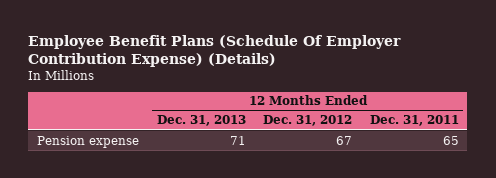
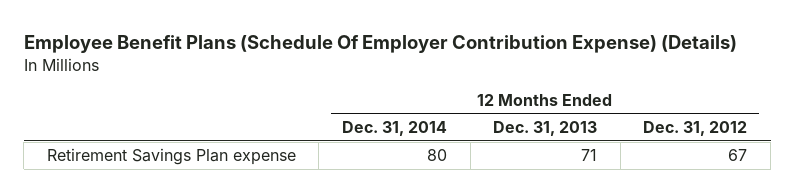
[369,115,459,127] Dec. 31, 2011 -> none
none -> [342,121,448,137] Dec. 31, 2014
[36,135,139,148] Pension expense -> [46,148,296,166] Retirement Savings Plan expense

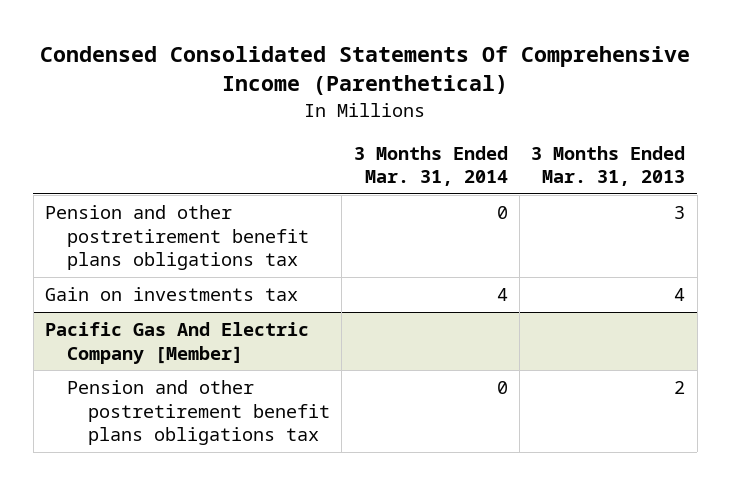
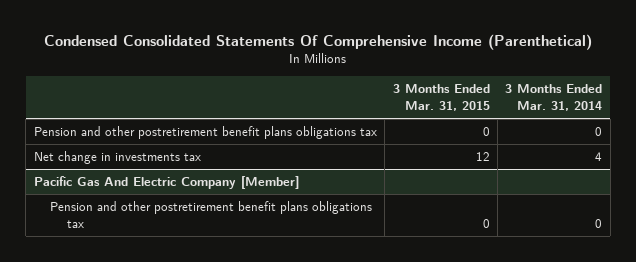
[531,145,686,187] 3 Months Ended Mar. 31, 2013 -> none
none -> [392,84,490,112] 3 Months Ended Mar. 31, 2015
[45,287,299,302] Gain on investments tax -> [33,151,201,165] Net change in investments tax

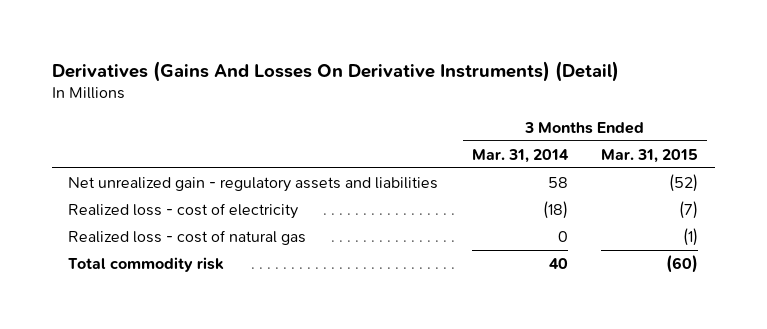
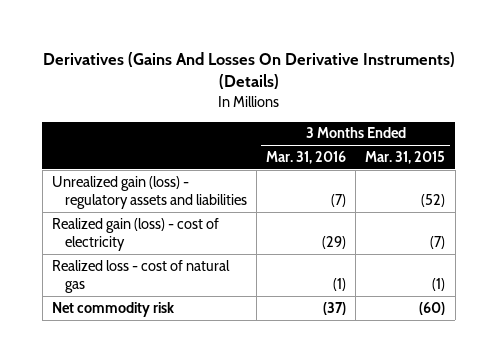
[51,60,619,82] Derivatives (Gains And Losses On Derivative Instruments) (Detail) -> [42,51,455,90] Derivatives (Gains And Losses On Derivative Instruments) (Details)
[471,148,569,163] Mar. 31, 2014 -> none
none -> [266,151,347,165] Mar. 31, 2016
[68,176,439,192] Net unrealized gain - regulatory assets and liabilities -> [52,175,247,209] Unrealized gain (loss) - regulatory assets and liabilities
[68,202,299,219] Realized loss - cost of electricity -> [52,217,220,251] Realized gain (loss) - cost of electricity
[68,256,225,272] Total commodity risk -> [52,301,175,317] Net commodity risk

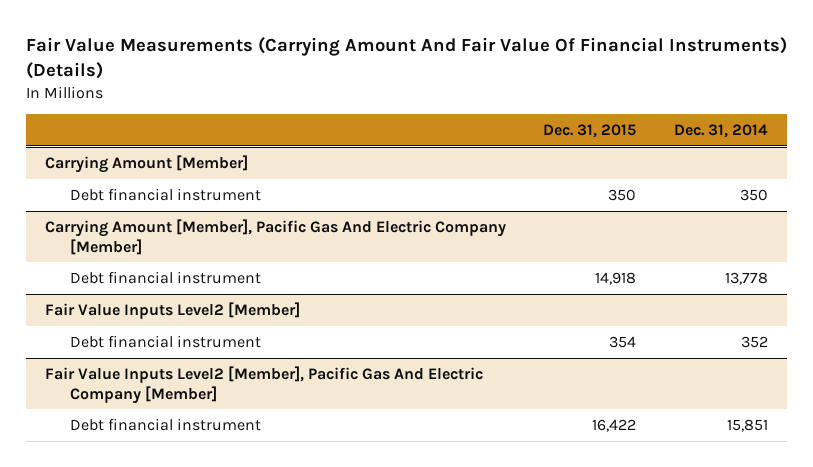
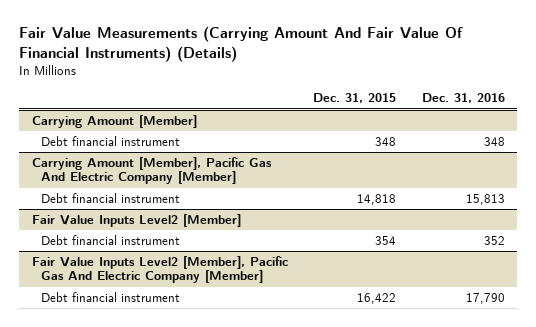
[674,123,769,138] Dec. 31, 2014 -> none
none -> [421,93,505,104] Dec. 31, 2016
[608,189,637,202] 350 -> [375,136,397,146] 348
[595,272,637,286] 14,918 -> [357,193,397,205] 14,818

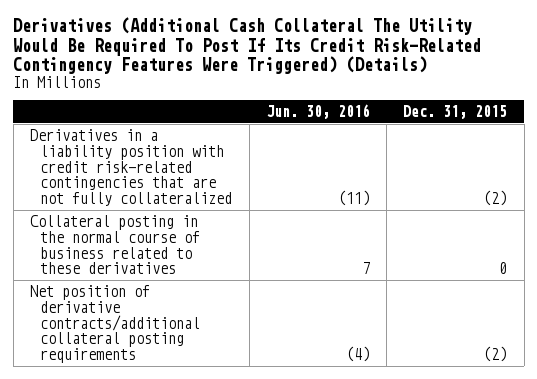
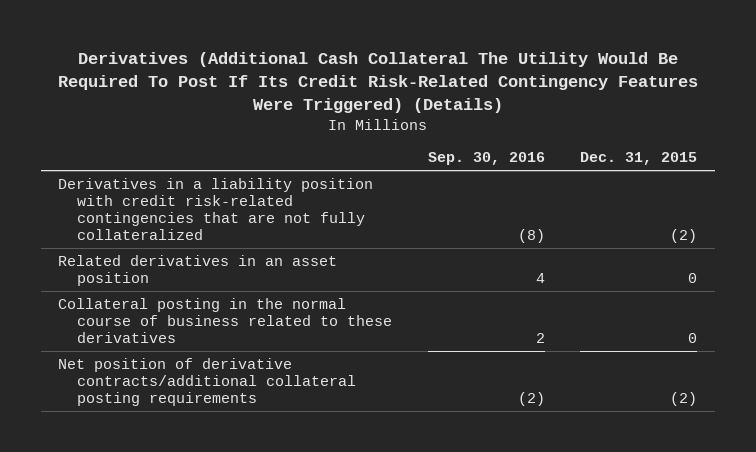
[265,104,370,120] Jun. 30, 2016 -> none
none -> [427,152,545,166] Sep. 30, 2016
none -> [58,254,338,286] Related derivatives in an asset position

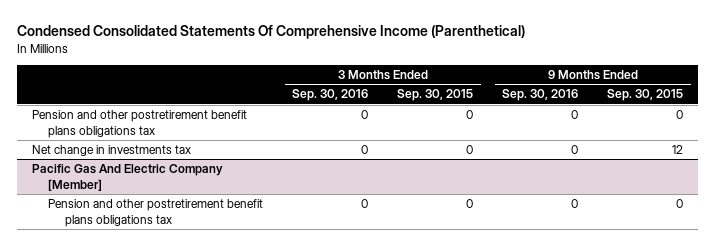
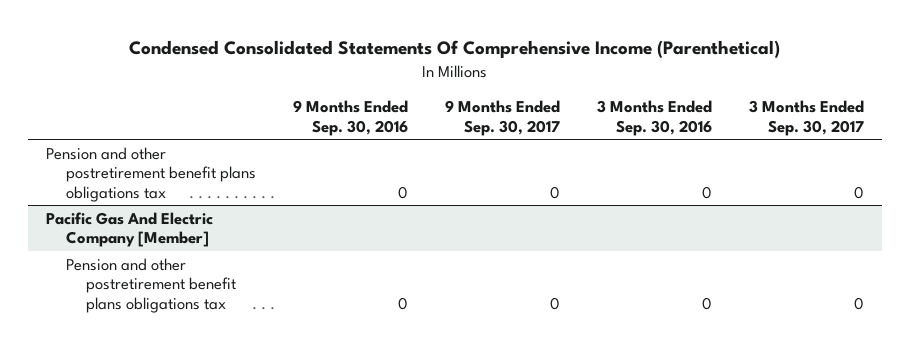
[397,89,474,102] Sep. 30, 2015 -> none
[607,89,684,102] Sep. 30, 2015 -> none
none -> [445,99,561,136] 9 Months Ended Sep. 30, 2017
none -> [748,99,864,136] 3 Months Ended Sep. 30, 2017
[31,145,191,157] Net change in investments tax -> none

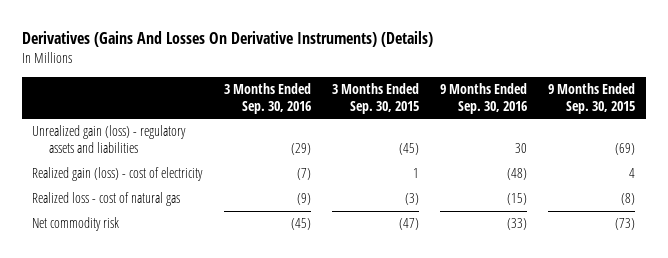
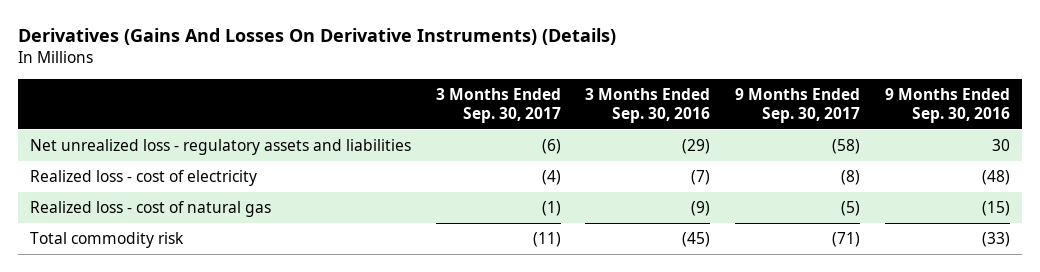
[331,82,419,114] 3 Months Ended Sep. 30, 2015 -> none
[548,82,636,114] 9 Months Ended Sep. 30, 2015 -> none
none -> [435,88,561,124] 3 Months Ended Sep. 30, 2017
none -> [735,88,861,124] 9 Months Ended Sep. 30, 2017
[32,125,187,154] Unrealized gain (loss) - regulatory assets and liabilities -> [30,138,412,155] Net unrealized loss - regulatory assets and liabilities
[32,167,204,182] Realized gain (loss) - cost of electricity -> [30,169,258,186] Realized loss - cost of electricity
[32,217,120,232] Net commodity risk -> [30,231,185,248] Total commodity risk

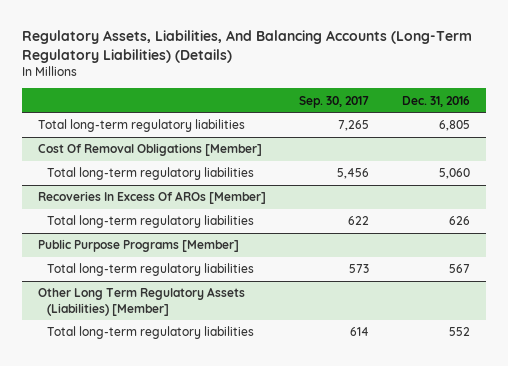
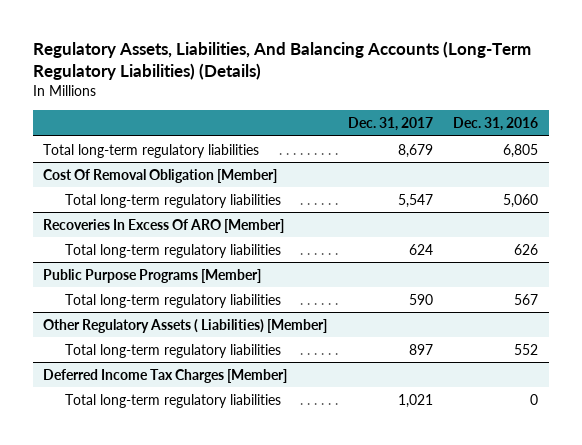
[298,95,369,108] Sep. 30, 2017 -> none
none -> [347,117,433,132] Dec. 31, 2017
[38,143,263,157] Cost Of Removal Obligations [Member] -> [43,168,278,183] Cost Of Removal Obligation [Member]
[38,191,267,205] Recoveries In Excess Of AROs [Member] -> [43,218,285,233] Recoveries In Excess Of ARO [Member]
[38,287,246,316] Other Long Term Regulatory Assets (Liabilities) [Member] -> [43,318,328,333] Other Regulatory Assets ( Liabilities) [Member]
none -> [43,368,288,383] Deferred Income Tax Charges [Member]
none -> [65,393,282,408] Total long-term regulatory liabilities

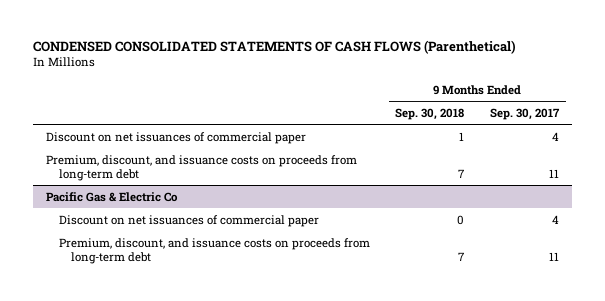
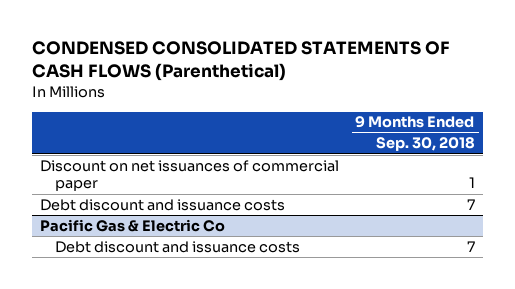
[490,107,561,120] Sep. 30, 2017 -> none
[45,154,357,181] Premium, discount, and issuance costs on proceeds from long-term debt -> none
none -> [40,198,286,211] Debt discount and issuance costs
[58,214,319,227] Discount on net issuances of commercial paper -> none
[58,237,370,264] Premium, discount, and issuance costs on proceeds from long-term debt -> none
none -> [54,240,300,253] Debt discount and issuance costs

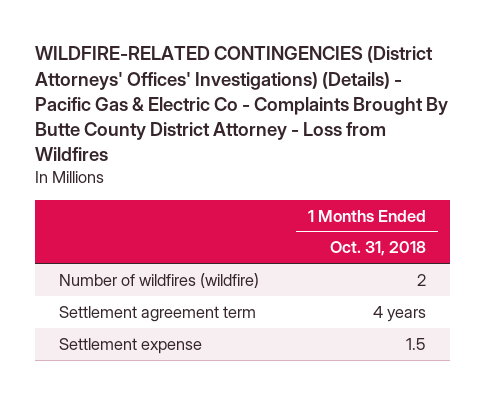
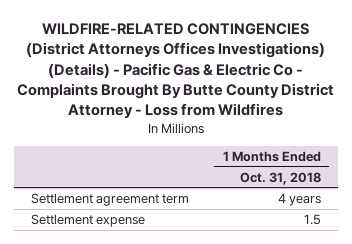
[35,46,449,162] WILDFIRE-RELATED CONTINGENCIES (District Attorneys' Offices' Investigations) (Details) - Pacific Gas & Electric Co - Complaints Brought By Butte County District Attorney - Loss from Wildfires -> [16,23,334,119] WILDFIRE-RELATED CONTINGENCIES (District Attorneys Offices Investigations) (Details) - Pacific Gas & Electric Co - Complaints Brought By Butte County District Attorney - Loss from Wildfires
[59,272,260,288] Number of wildfires (wildfire) -> none

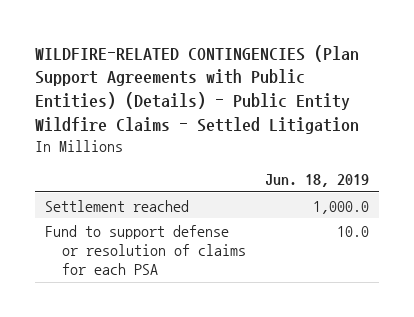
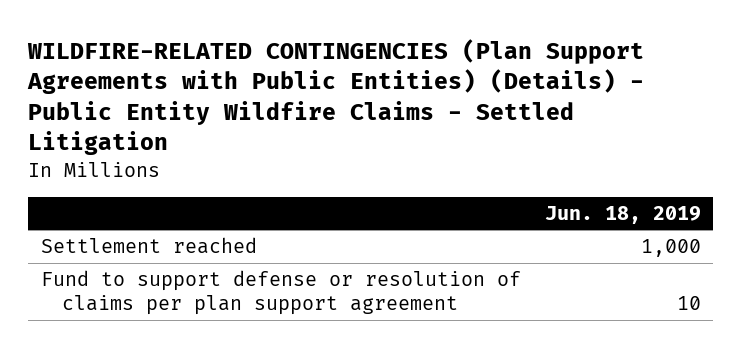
[313,200,370,214] 1,000.0 -> [640,239,701,258] 1,000
[44,224,246,275] Fund to support defense or resolution of claims for each PSA -> [40,270,521,316] Fund to support defense or resolution of claims per plan support agreement
[337,225,370,237] 10.0 -> [676,296,701,311] 10

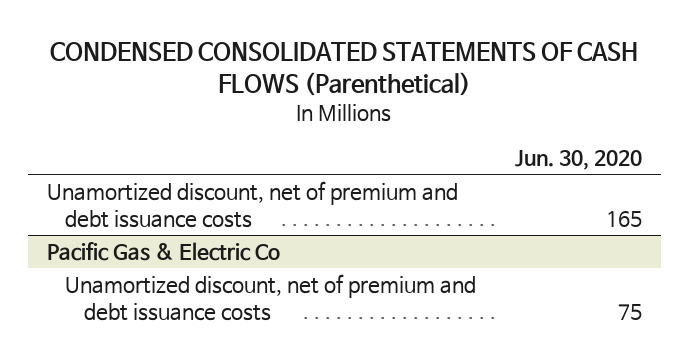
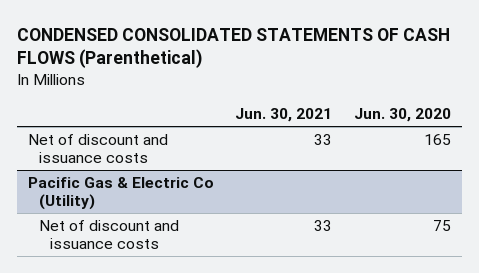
none -> [235,107,333,122] Jun. 30, 2021
[46,181,458,228] Unamortized discount, net of premium and debt issuance costs -> [27,134,168,163] Net of discount and issuance costs
[46,242,280,262] Pacific Gas & Electric Co -> [27,177,214,210] Pacific Gas & Electric Co (Utility)
[65,274,477,321] Unamortized discount, net of premium and debt issuance costs -> [39,220,180,249] Net of discount and issuance costs

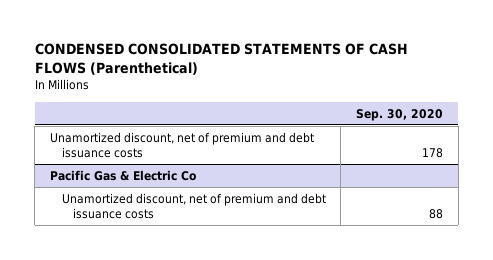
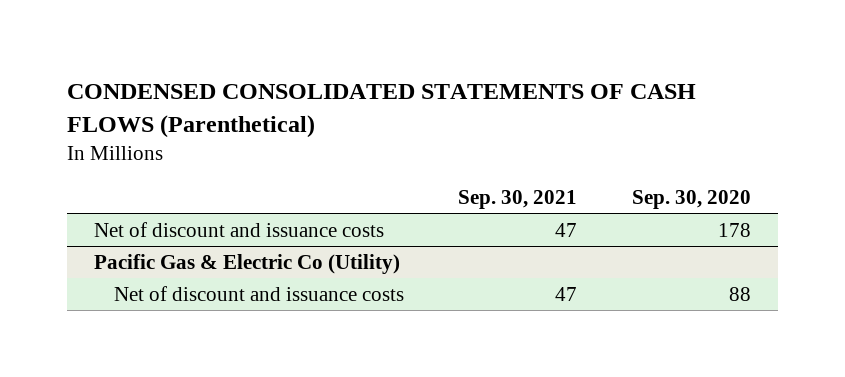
none -> [458,189,578,209] Sep. 30, 2021
[50,132,315,158] Unamortized discount, net of premium and debt issuance costs -> [94,221,385,237] Net of discount and issuance costs
[50,170,197,182] Pacific Gas & Electric Co -> [94,253,401,274] Pacific Gas & Electric Co (Utility)
[61,193,326,219] Unamortized discount, net of premium and debt issuance costs -> [113,285,404,301] Net of discount and issuance costs

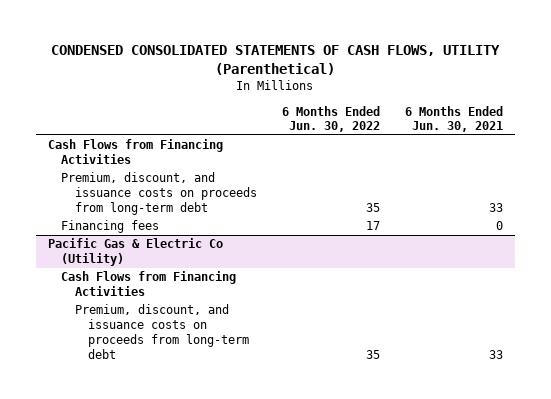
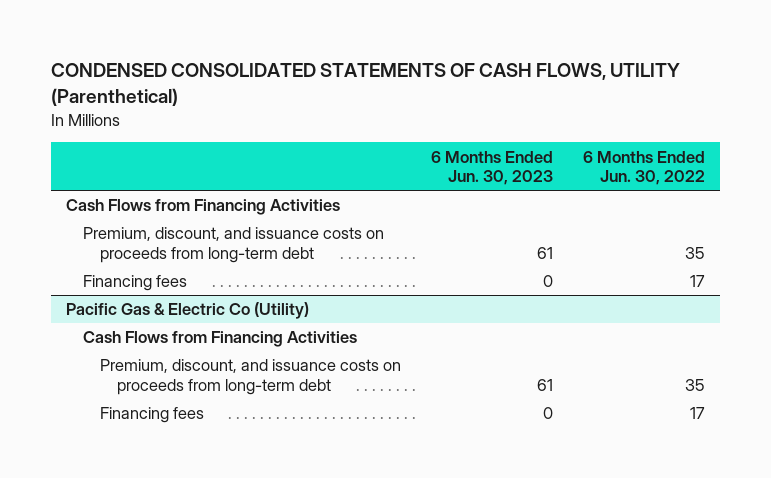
[404,105,503,133] 6 Months Ended Jun. 30, 2021 -> none
none -> [431,150,554,186] 6 Months Ended Jun. 30, 2023
none -> [100,407,205,424] Financing fees

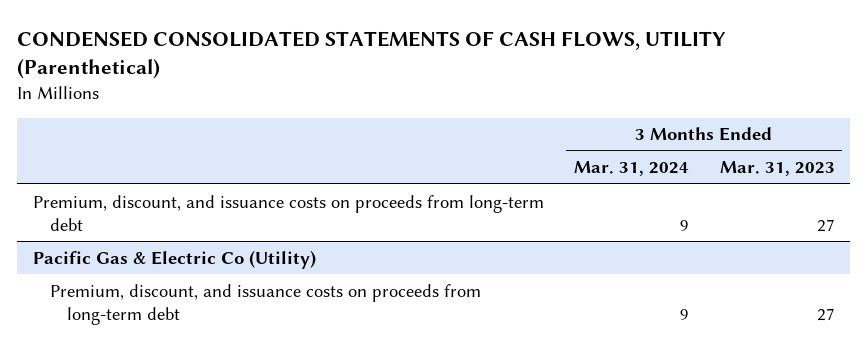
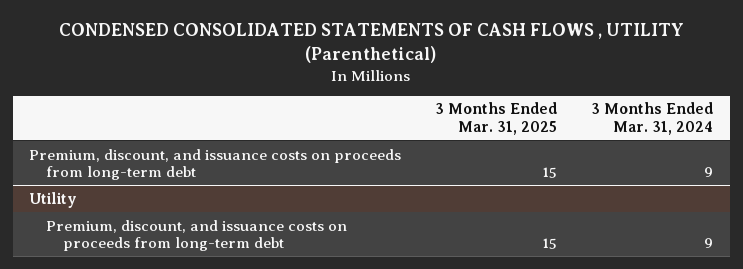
[17,30,727,80] CONDENSED CONSOLIDATED STATEMENTS OF CASH FLOWS, UTILITY (Parenthetical) -> [59,23,685,63] CONDENSED CONSOLIDATED STATEMENTS OF CASH FLOWS , UTILITY (Parenthetical)
[719,161,835,177] Mar. 31, 2023 -> none
none -> [435,102,558,135] 3 Months Ended Mar. 31, 2025
[32,249,316,269] Pacific Gas & Electric Co (Utility) -> [29,191,78,208] Utility

